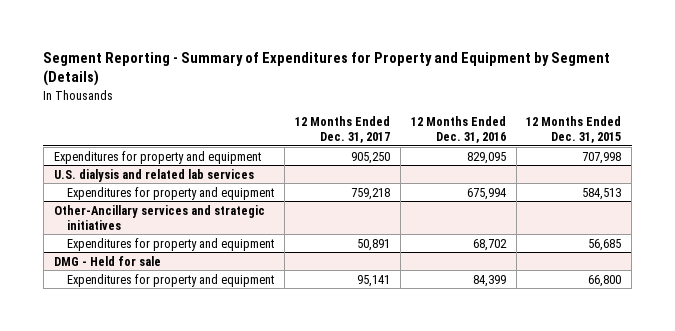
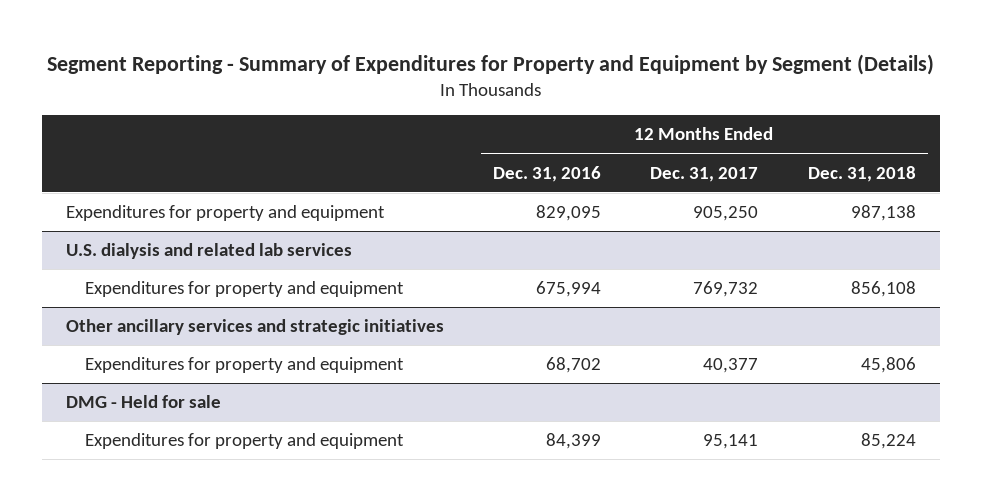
[526,115,622,143] 12 Months Ended Dec. 31, 2015 -> none
none -> [807,165,916,182] Dec. 31, 2018
[350,187,390,200] 759,218 -> [693,281,759,298] 769,732
[53,204,265,230] Other-Ancillary services and strategic initiatives -> [66,319,445,336] Other ancillary services and strategic initiatives
[356,238,390,251] 50,891 -> [703,358,759,374] 40,377

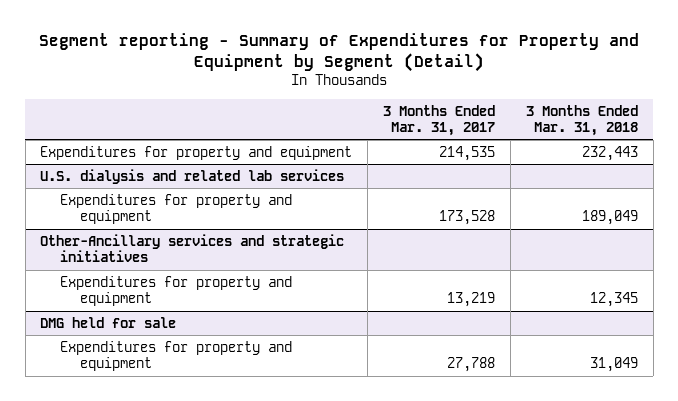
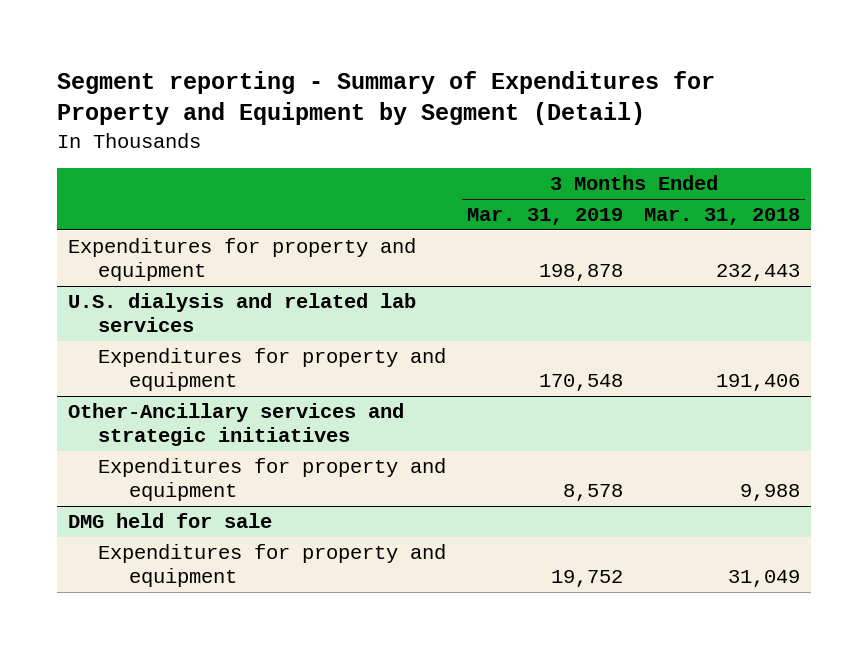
[383,104,496,136] 3 Months Ended Mar. 31, 2017 -> none
none -> [467,208,624,226] Mar. 31, 2019
[581,210,638,226] 189,049 -> [716,373,801,391] 191,406
[589,292,638,308] 12,345 -> [740,483,801,501] 9,988

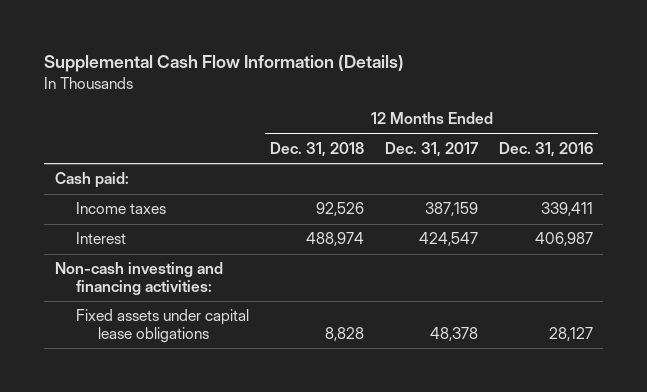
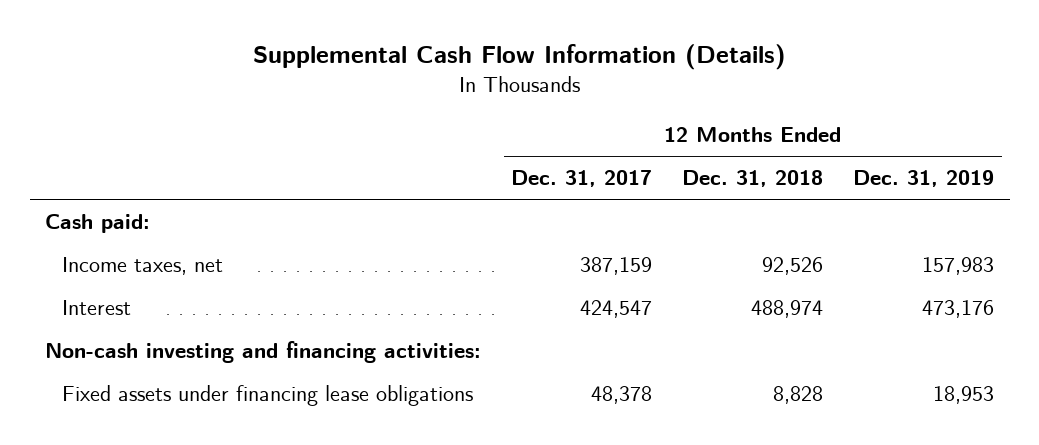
[498,142,593,158] Dec. 31, 2016 -> none
none -> [853,170,995,188] Dec. 31, 2019
[76,202,167,215] Income taxes -> [62,256,224,275] Income taxes, net
[76,309,250,344] Fixed assets under capital lease obligations -> [62,384,474,406] Fixed assets under financing lease obligations

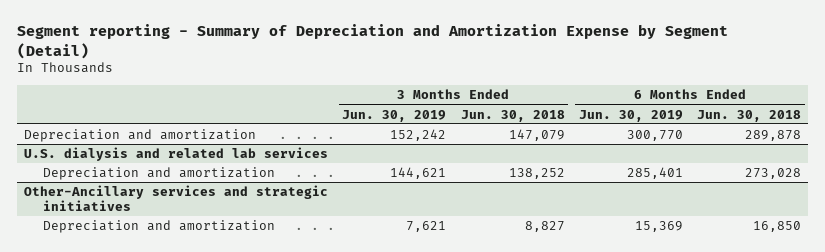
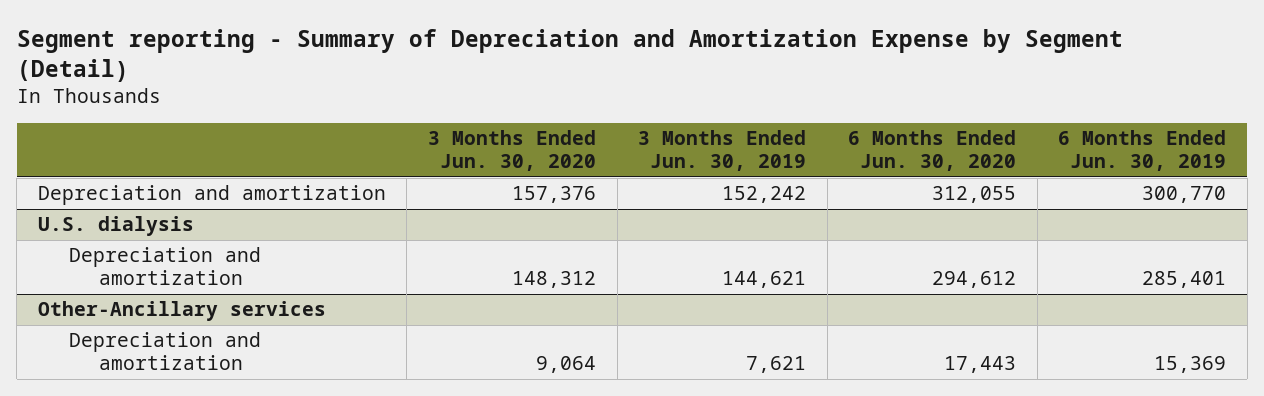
[460,109,565,122] Jun. 30, 2018 -> none
[697,109,802,122] Jun. 30, 2018 -> none
none -> [427,130,596,172] 3 Months Ended Jun. 30, 2020
none -> [848,130,1017,172] 6 Months Ended Jun. 30, 2020
[23,147,328,162] U.S. dialysis and related lab services -> [37,216,194,237] U.S. dialysis
[23,185,328,211] Other-Ancillary services and strategic initiatives -> [37,301,326,322] Other-Ancillary services

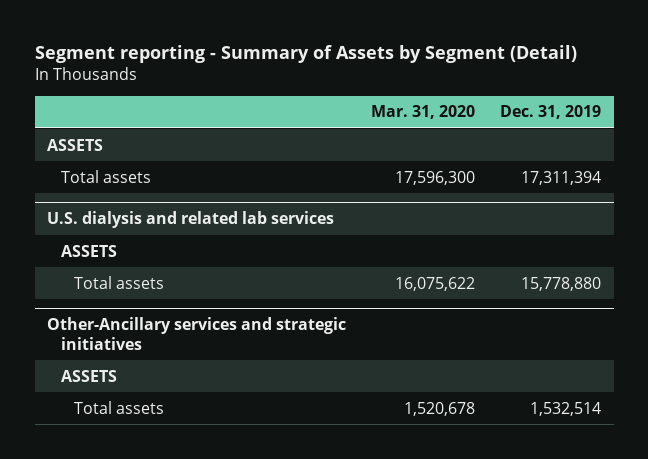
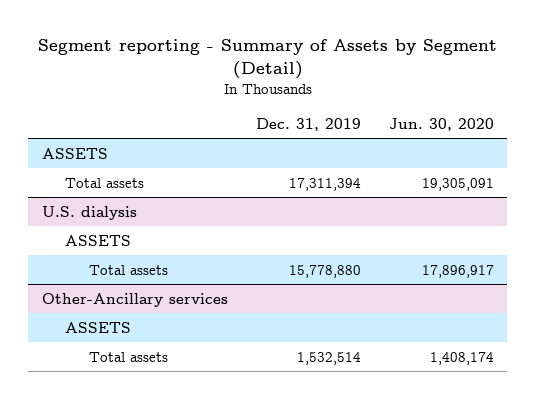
[371,105,476,120] Mar. 31, 2020 -> none
none -> [388,117,494,131] Jun. 30, 2020
[47,211,335,229] U.S. dialysis and related lab services -> [41,205,137,220] U.S. dialysis
[47,317,347,350] Other-Ancillary services and strategic initiatives -> [41,292,228,307] Other-Ancillary services

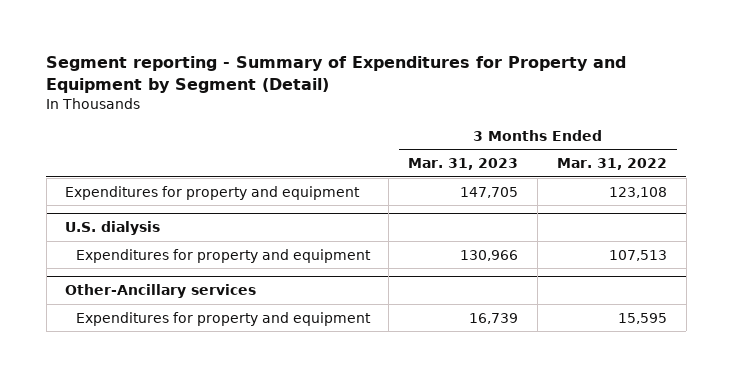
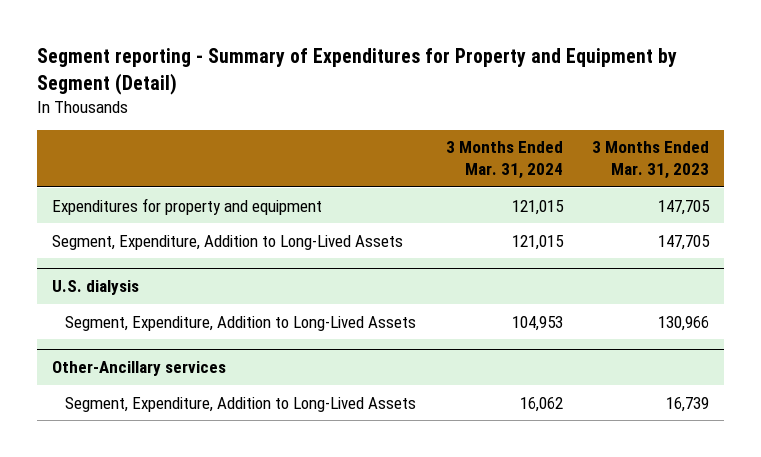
[556,158,667,171] Mar. 31, 2022 -> none
none -> [445,141,563,179] 3 Months Ended Mar. 31, 2024
none -> [51,234,403,250] Segment, Expenditure, Addition to Long-Lived Assets
[75,248,371,263] Expenditures for property and equipment -> [64,315,416,331] Segment, Expenditure, Addition to Long-Lived Assets
[75,311,371,326] Expenditures for property and equipment -> [64,396,416,412] Segment, Expenditure, Addition to Long-Lived Assets

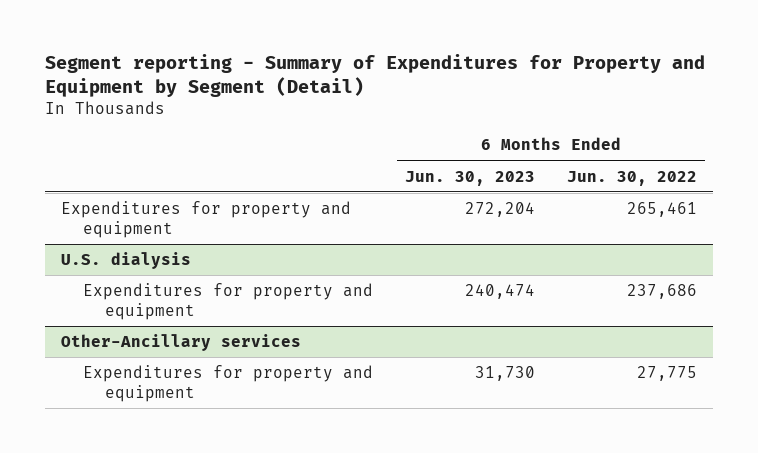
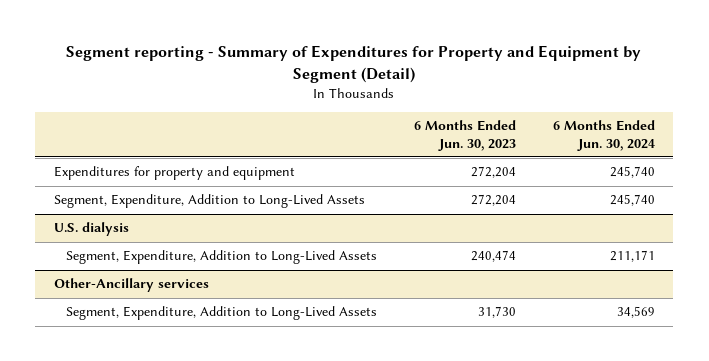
[567,170,698,186] Jun. 30, 2022 -> none
none -> [552,120,655,151] 6 Months Ended Jun. 30, 2024
none -> [53,194,365,209] Segment, Expenditure, Addition to Long-Lived Assets
[82,283,373,321] Expenditures for property and equipment -> [65,250,377,265] Segment, Expenditure, Addition to Long-Lived Assets
[82,365,373,403] Expenditures for property and equipment -> [65,306,377,321] Segment, Expenditure, Addition to Long-Lived Assets

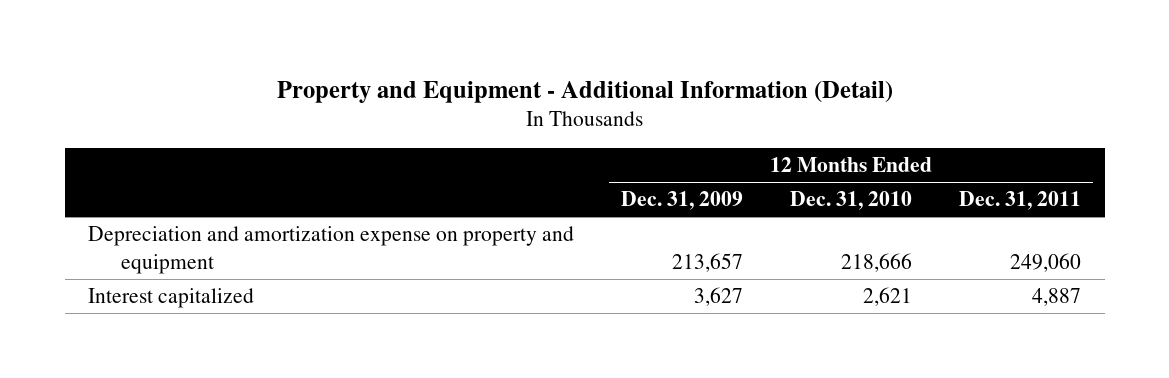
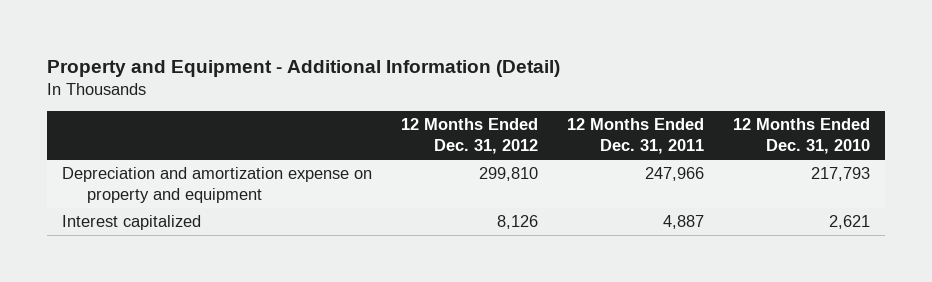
[621,191,744,211] Dec. 31, 2009 -> none
none -> [400,118,538,155] 12 Months Ended Dec. 31, 2012
[841,252,913,272] 218,666 -> [811,167,871,182] 217,793
[1010,252,1082,272] 249,060 -> [645,167,705,182] 247,966

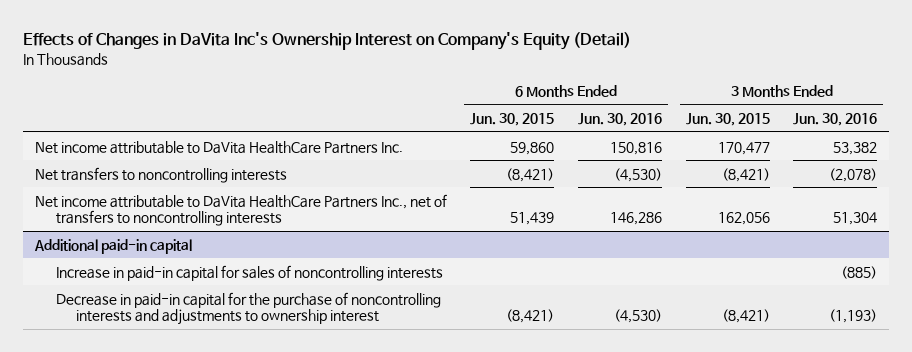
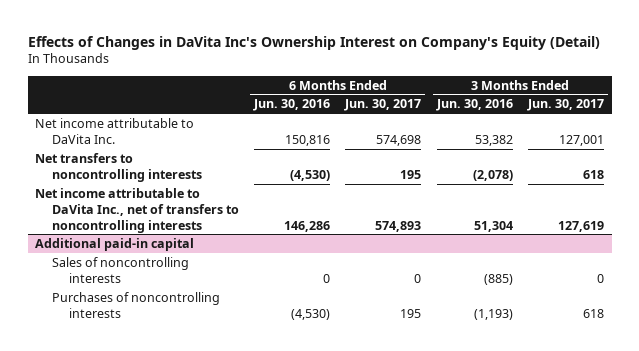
[470,113,555,127] Jun. 30, 2015 -> none
[685,113,770,127] Jun. 30, 2015 -> none
none -> [344,99,422,112] Jun. 30, 2017
none -> [526,99,604,112] Jun. 30, 2017
[34,140,403,154] Net income attributable to DaVita HealthCare Partners Inc. -> [35,117,195,144] Net income attributable to DaVita Inc.
[34,193,447,227] Net income attributable to DaVita HealthCare Partners Inc., net of transfers to noncontrolling interests -> [35,187,240,233] Net income attributable to DaVita Inc., net of transfers to noncontrolling interests
[55,264,443,281] Increase in paid-in capital for sales of noncontrolling interests -> none
none -> [52,256,190,283] Sales of noncontrolling interests
[55,291,441,326] Decrease in paid-in capital for the purchase of noncontrolling interests and adjustments to ownership interest -> [52,291,221,318] Purchases of noncontrolling interests

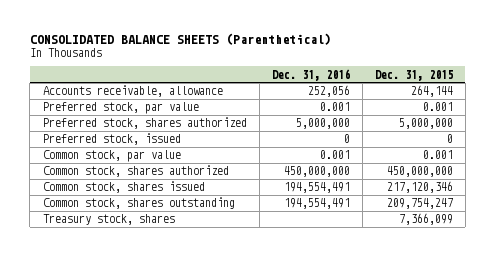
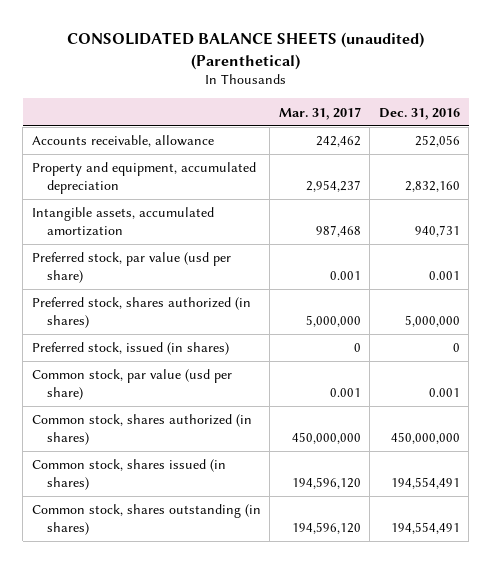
[29,33,331,46] CONSOLIDATED BALANCE SHEETS (Parenthetical) -> [66,32,424,70] CONSOLIDATED BALANCE SHEETS (unaudited) (Parenthetical)
[374,69,453,81] Dec. 31, 2015 -> none
none -> [278,106,361,120] Mar. 31, 2017
[42,214,175,226] Treasury stock, shares -> none
none -> [31,162,256,194] Property and equipment, accumulated depreciation
none -> [31,207,214,236] Intangible assets, accumulated amortization
[42,102,199,115] Preferred stock, par value -> [31,252,231,283] Preferred stock, par value (usd per share)
[42,117,247,130] Preferred stock, shares authorized -> [31,297,251,328] Preferred stock, shares authorized (in shares)
[42,133,181,146] Preferred stock, issued -> [31,342,229,356] Preferred stock, issued (in shares)
[42,150,181,163] Common stock, par value -> [31,369,232,400] Common stock, par value (usd per share)
[42,165,229,178] Common stock, shares authorized -> [31,414,252,445] Common stock, shares authorized (in shares)
[42,181,205,194] Common stock, shares issued -> [31,459,226,490] Common stock, shares issued (in shares)
[42,197,235,210] Common stock, shares outstanding -> [31,504,261,535] Common stock, shares outstanding (in shares)

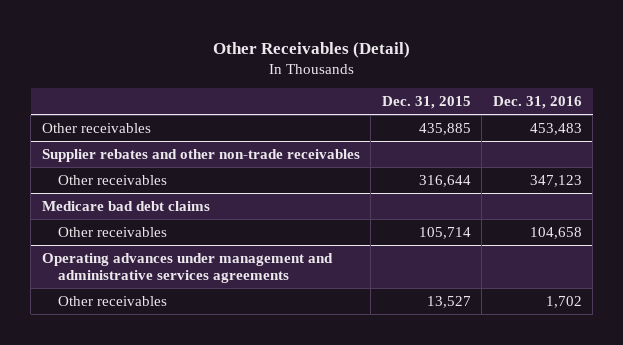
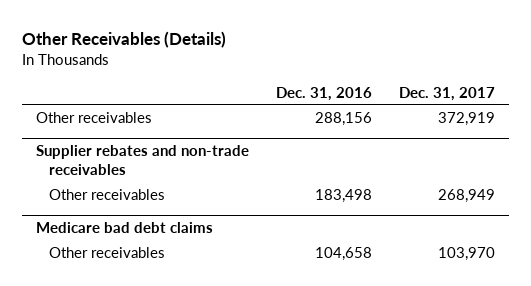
[212,41,410,58] Other Receivables (Detail) -> [22,31,227,49] Other Receivables (Details)
[381,95,471,109] Dec. 31, 2015 -> none
none -> [399,86,496,101] Dec. 31, 2017
[529,122,582,135] 453,483 -> [315,111,373,126] 288,156
[41,148,360,162] Supplier rebates and other non-trade receivables -> [35,145,249,176] Supplier rebates and non-trade receivables
[529,174,582,187] 347,123 -> [315,188,373,203] 183,498
[41,252,333,284] Operating advances under management and administrative services agreements -> none
[57,295,167,306] Other receivables -> none

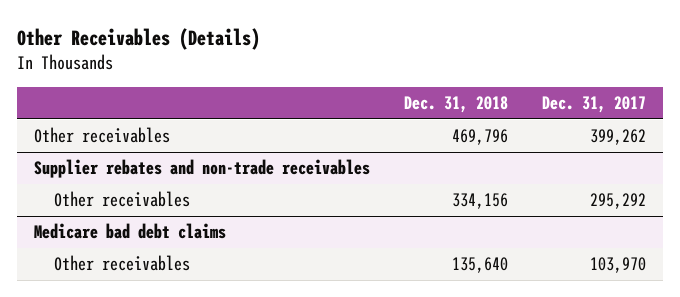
[276,86,373,101] Dec. 31, 2016 -> none
none -> [403,96,508,114] Dec. 31, 2018
[438,111,496,126] 372,919 -> [589,129,646,146] 399,262
[438,188,496,203] 268,949 -> [589,193,646,210] 295,292

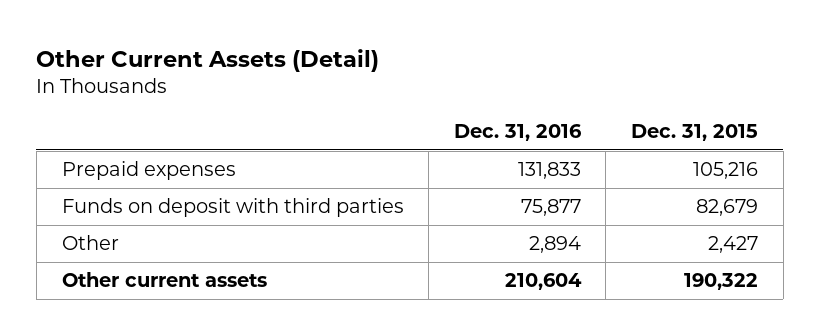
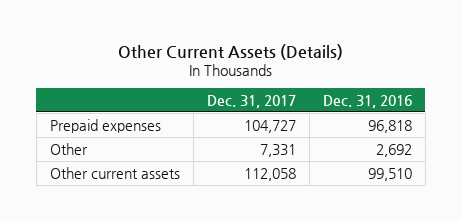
[36,48,380,72] Other Current Assets (Detail) -> [117,43,343,60] Other Current Assets (Details)
[631,123,759,141] Dec. 31, 2015 -> none
none -> [206,94,296,108] Dec. 31, 2017
[61,198,404,218] Funds on deposit with third parties -> none
[517,162,581,180] 131,833 -> [367,119,412,133] 96,818
[528,236,581,254] 2,894 -> [375,143,412,157] 2,692
[504,273,582,291] 210,604 -> [367,167,412,181] 99,510

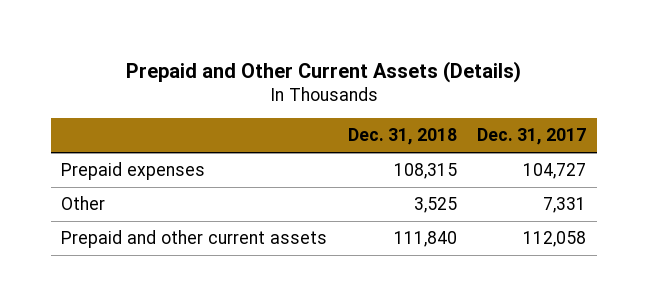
[117,43,343,60] Other Current Assets (Details) -> [125,60,521,83] Prepaid and Other Current Assets (Details)
[322,94,412,108] Dec. 31, 2016 -> none
none -> [347,128,457,146] Dec. 31, 2018
[49,166,180,179] Other current assets -> [61,230,328,249] Prepaid and other current assets

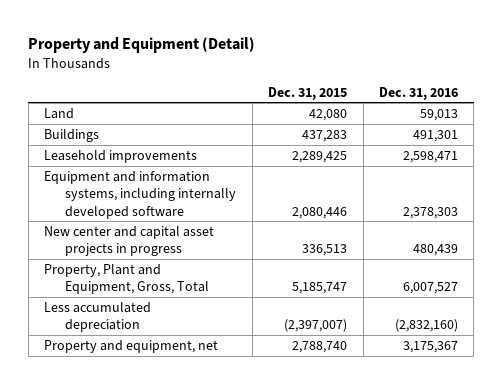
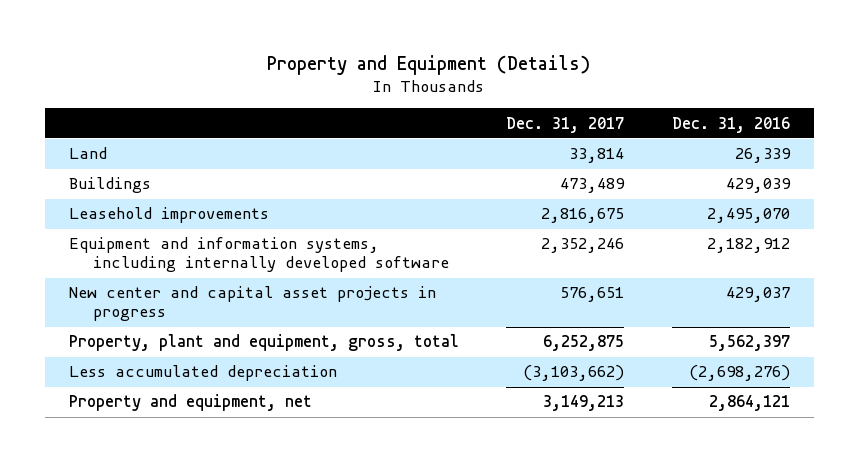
[28,37,256,54] Property and Equipment (Detail) -> [267,55,591,76] Property and Equipment (Details)
[268,86,348,100] Dec. 31, 2015 -> none
none -> [506,116,625,133] Dec. 31, 2017
[420,108,459,121] 59,013 -> [734,148,791,164] 26,339
[413,129,459,142] 491,301 -> [725,178,791,194] 429,039
[403,150,459,163] 2,598,471 -> [706,208,790,224] 2,495,070
[403,206,459,219] 2,378,303 -> [706,238,790,254] 2,182,912
[413,244,459,257] 480,439 -> [725,287,790,303] 429,037
[43,263,210,295] Property, Plant and Equipment, Gross, Total -> [68,334,459,352] Property, plant and equipment, gross, total
[403,282,459,295] 6,007,527 -> [708,335,790,352] 5,562,397
[395,319,459,333] (2,832,160) -> [688,365,790,382] (2,698,276)
[403,340,459,353] 3,175,367 -> [708,395,790,412] 2,864,121

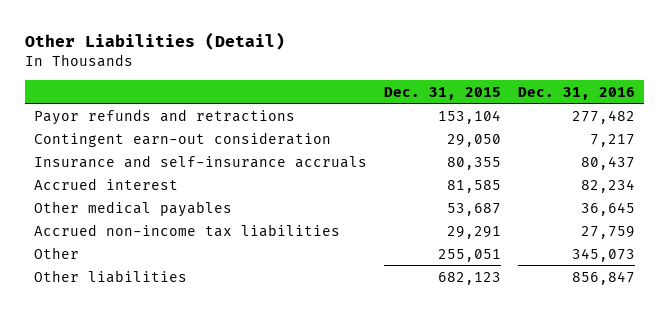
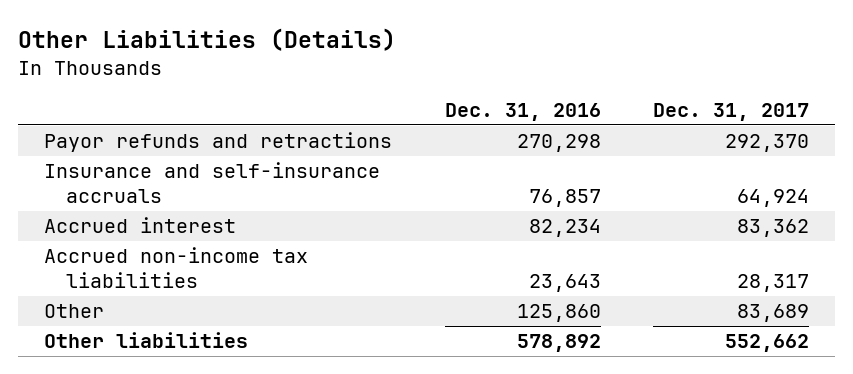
[24,31,285,50] Other Liabilities (Detail) -> [17,28,396,52] Other Liabilities (Details)
[383,86,501,100] Dec. 31, 2015 -> none
none -> [653,102,810,121] Dec. 31, 2017
[33,131,331,147] Contingent earn-out consideration -> none
[572,109,636,124] 277,482 -> [516,134,601,153] 270,298
[581,155,636,170] 80,437 -> [528,188,601,207] 76,857
[33,200,232,217] Other medical payables -> none
[581,225,636,239] 27,759 -> [528,273,601,292] 23,643
[572,247,636,262] 345,073 -> [516,304,601,323] 125,860
[572,270,636,285] 856,847 -> [516,334,601,353] 578,892

